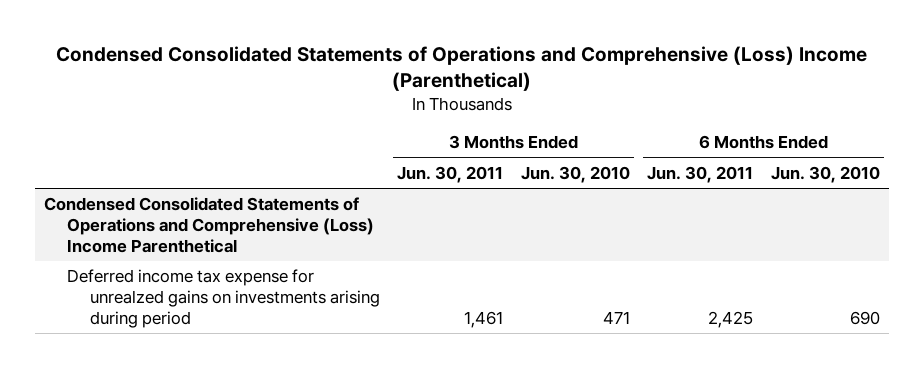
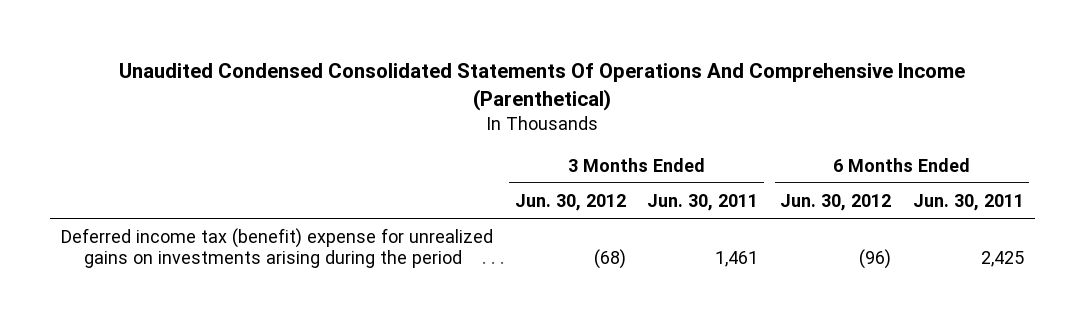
[55,46,867,92] Condensed Consolidated Statements of Operations and Comprehensive (Loss) Income (Parenthetical) -> [119,62,966,111] Unaudited Condensed Consolidated Statements Of Operations And Comprehensive Income (Parenthetical)
[520,166,630,184] Jun. 30, 2010 -> none
[770,166,880,184] Jun. 30, 2010 -> none
none -> [514,193,626,211] Jun. 30, 2012
none -> [780,193,892,211] Jun. 30, 2012
[43,197,374,253] Condensed Consolidated Statements of Operations and Comprehensive (Loss) Income Parenthetical -> none
[66,269,380,328] Deferred income tax expense for unrealzed gains on investments arising during period -> [60,227,493,269] Deferred income tax (benefit) expense for unrealized gains on investments arising during the period

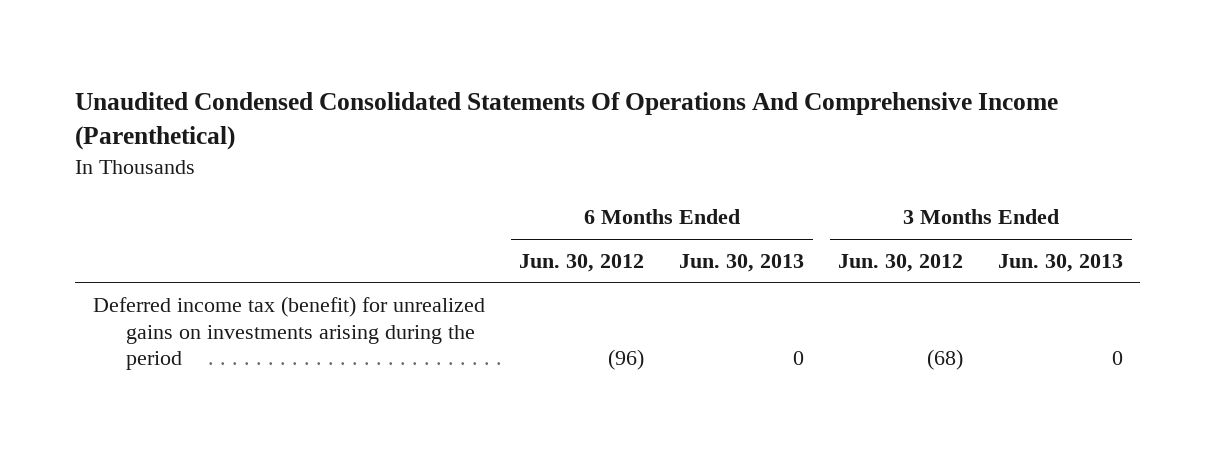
[647,193,759,211] Jun. 30, 2011 -> none
[913,193,1025,211] Jun. 30, 2011 -> none
none -> [678,253,804,272] Jun. 30, 2013
none -> [998,253,1124,272] Jun. 30, 2013
[60,227,493,269] Deferred income tax (benefit) expense for unrealized gains on investments arising during the period -> [92,295,485,371] Deferred income tax (benefit) for unrealized gains on investments arising during the period

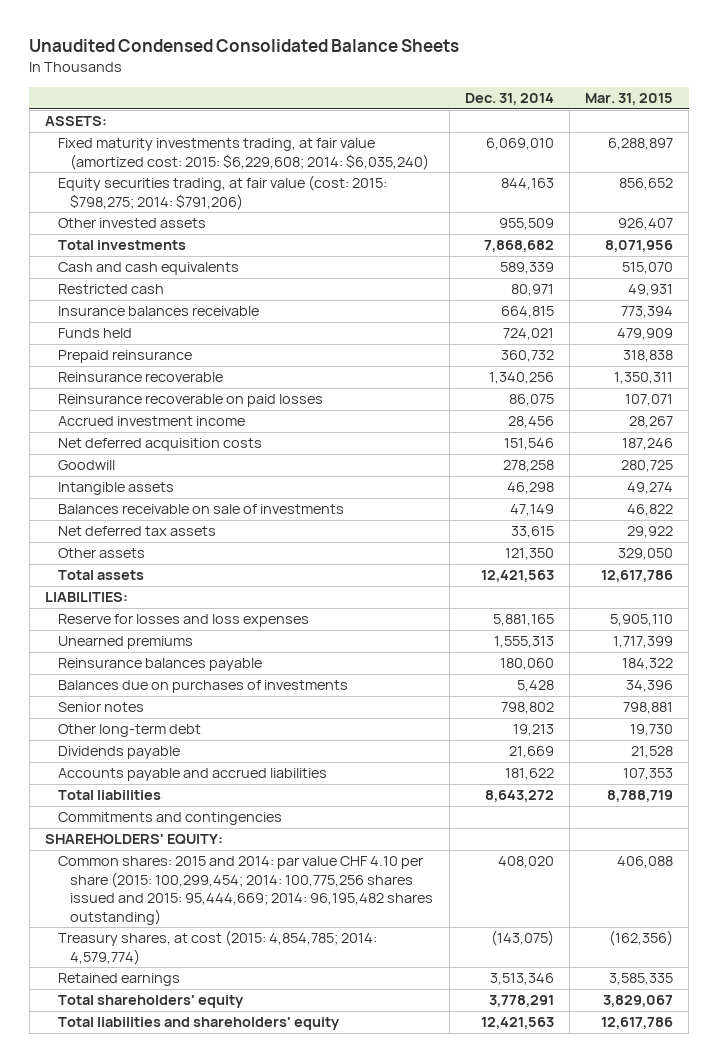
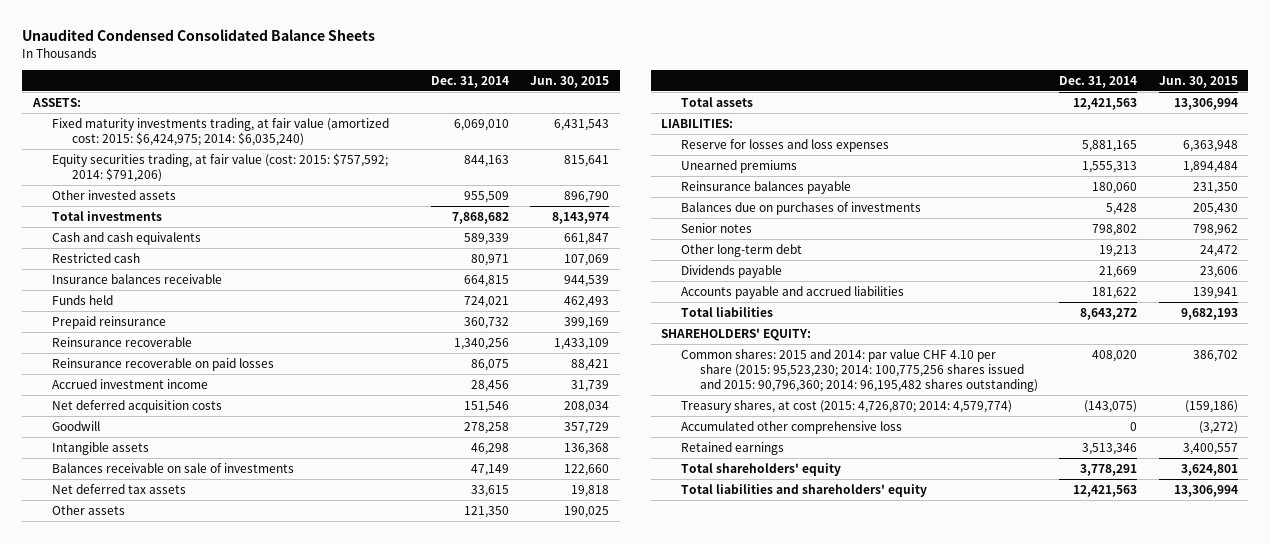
[585,93,674,106] Mar. 31, 2015 -> none
none -> [530,75,610,88] Jun. 30, 2015
[57,138,430,170] Fixed maturity investments trading, at fair value (amortized cost: 2015: $6,229,608; 2014: $6,035,240) -> [52,117,390,146] Fixed maturity investments trading, at fair value (amortized cost: 2015: $6,424,975; 2014: $6,035,240)
[57,175,387,210] Equity securities trading, at fair value (cost: 2015: $798,275; 2014: $791,206) -> [52,152,389,182] Equity securities trading, at fair value (cost: 2015: $757,592; 2014: $791,206)
[57,812,282,826] Commitments and contingencies -> none
[57,856,434,925] Common shares: 2015 and 2014: par value CHF 4.10 per share (2015: 100,299,454; 2014: 100,775,256 shares issued and 2015: 95,444,669; 2014: 96,195,482 shares outstanding) -> [680,348,1038,392] Common shares: 2015 and 2014: par value CHF 4.10 per share (2015: 95,523,230; 2014: 100,775,256 shares issued and 2015: 90,796,360; 2014: 96,195,482 shares outstanding)
[57,930,377,965] Treasury shares, at cost (2015: 4,854,785; 2014: 4,579,774) -> [680,399,1012,413] Treasury shares, at cost (2015: 4,726,870; 2014: 4,579,774)
none -> [680,420,902,434] Accumulated other comprehensive loss

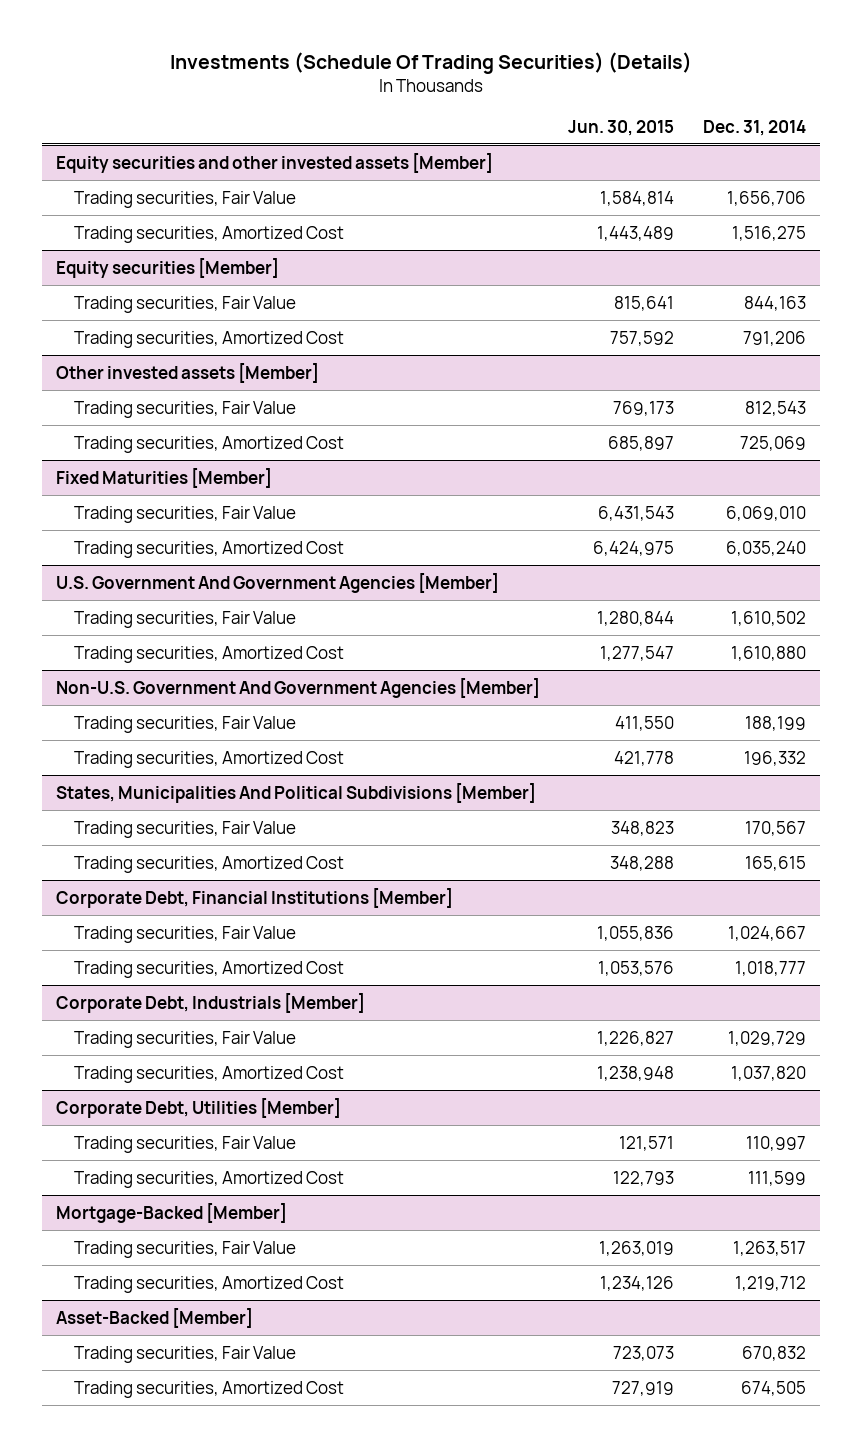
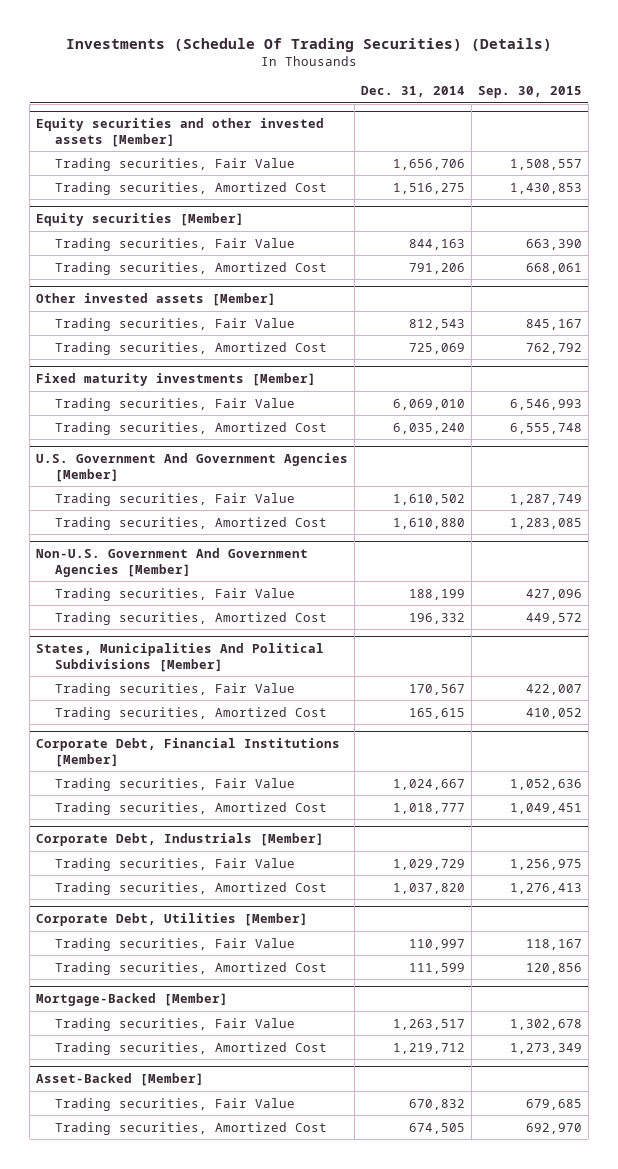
[568,119,675,136] Jun. 30, 2015 -> none
none -> [478,86,583,99] Sep. 30, 2015
[56,467,273,488] Fixed Maturities [Member] -> [36,373,317,387] Fixed maturity investments [Member]

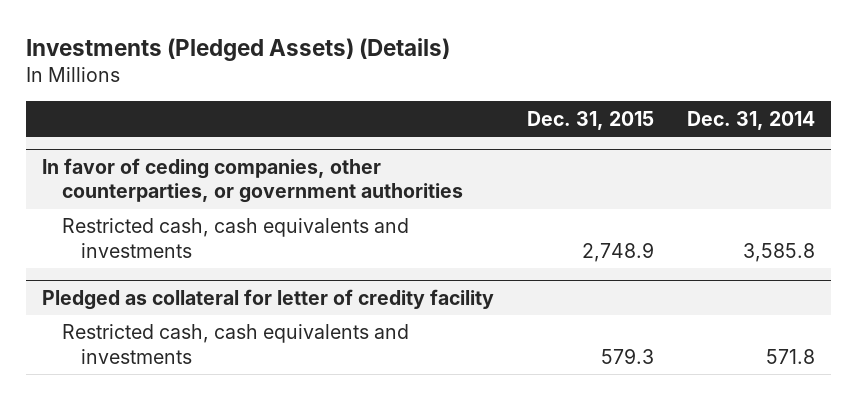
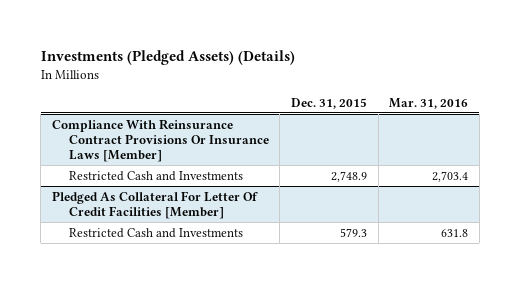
[686,110,815,130] Dec. 31, 2014 -> none
none -> [389,97,469,109] Mar. 31, 2016
[42,157,463,204] In favor of ceding companies, other counterparties, or government authorities -> [52,118,269,163] Compliance With Reinsurance Contract Provisions Or Insurance Laws [Member]
[61,218,409,259] Restricted cash, cash equivalents and investments -> [68,170,243,181] Restricted Cash and Investments
[42,288,495,310] Pledged as collateral for letter of credity facility -> [52,190,259,219] Pledged As Collateral For Letter Of Credit Facilities [Member]
[61,324,409,365] Restricted cash, cash equivalents and investments -> [68,227,243,238] Restricted Cash and Investments

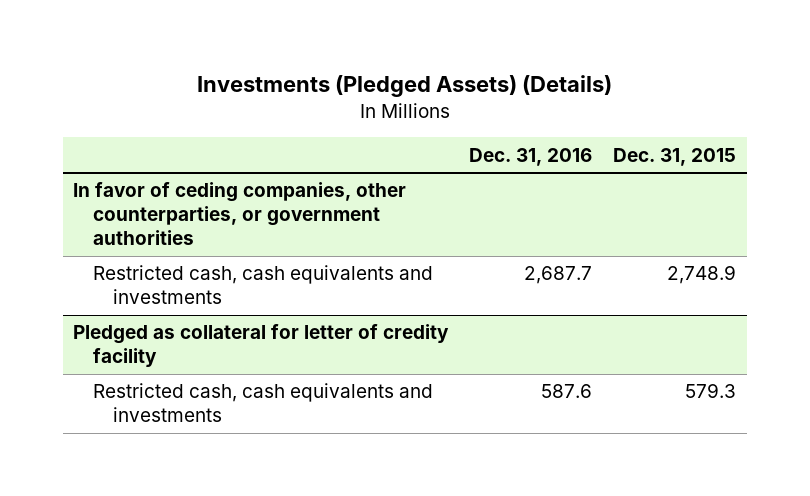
[389,97,469,109] Mar. 31, 2016 -> none
none -> [469,147,593,166] Dec. 31, 2016
[52,118,269,163] Compliance With Reinsurance Contract Provisions Or Insurance Laws [Member] -> [73,182,407,246] In favor of ceding companies, other counterparties, or government authorities
[68,170,243,181] Restricted Cash and Investments -> [92,265,433,305] Restricted cash, cash equivalents and investments
[52,190,259,219] Pledged As Collateral For Letter Of Credit Facilities [Member] -> [73,324,450,368] Pledged as collateral for letter of credity facility
[68,227,243,238] Restricted Cash and Investments -> [92,383,433,423] Restricted cash, cash equivalents and investments

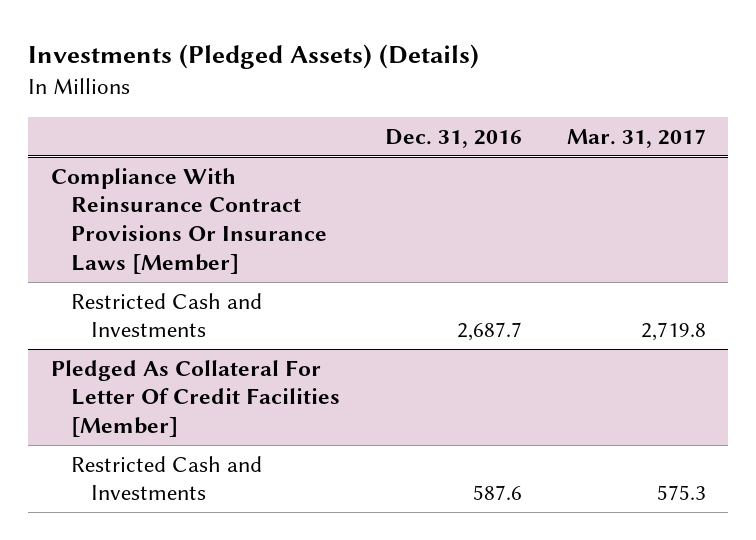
[613,147,737,166] Dec. 31, 2015 -> none
none -> [566,128,706,148] Mar. 31, 2017
[73,182,407,246] In favor of ceding companies, other counterparties, or government authorities -> [50,167,327,274] Compliance With Reinsurance Contract Provisions Or Insurance Laws [Member]
[92,265,433,305] Restricted cash, cash equivalents and investments -> [70,292,262,338] Restricted Cash and Investments
[73,324,450,368] Pledged as collateral for letter of credity facility -> [50,359,340,438] Pledged As Collateral For Letter Of Credit Facilities [Member]
[92,383,433,423] Restricted cash, cash equivalents and investments -> [70,455,262,501] Restricted Cash and Investments

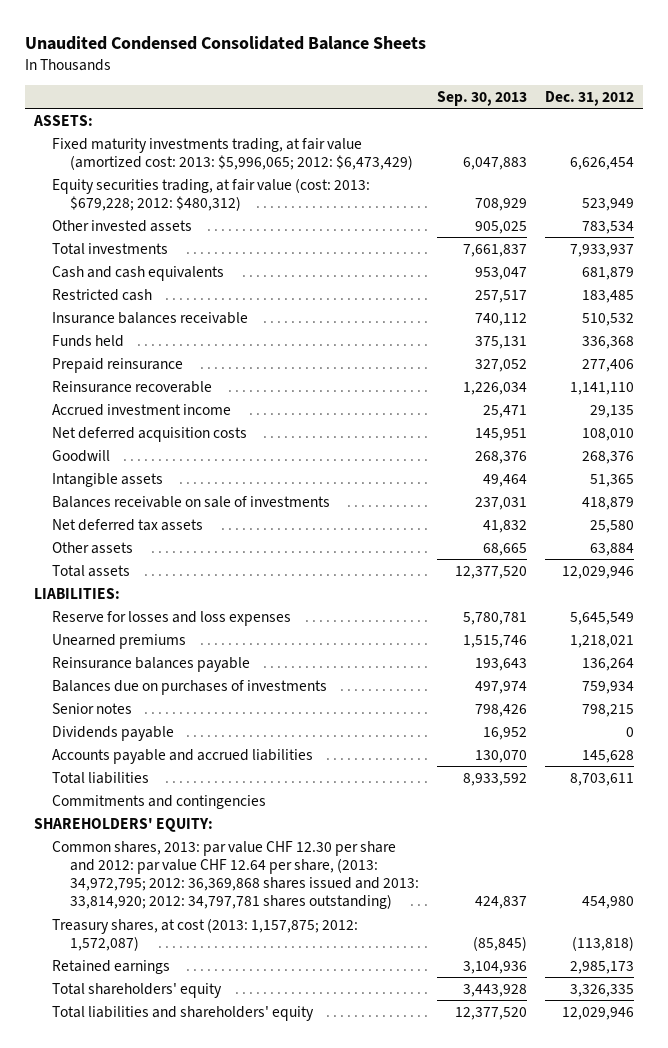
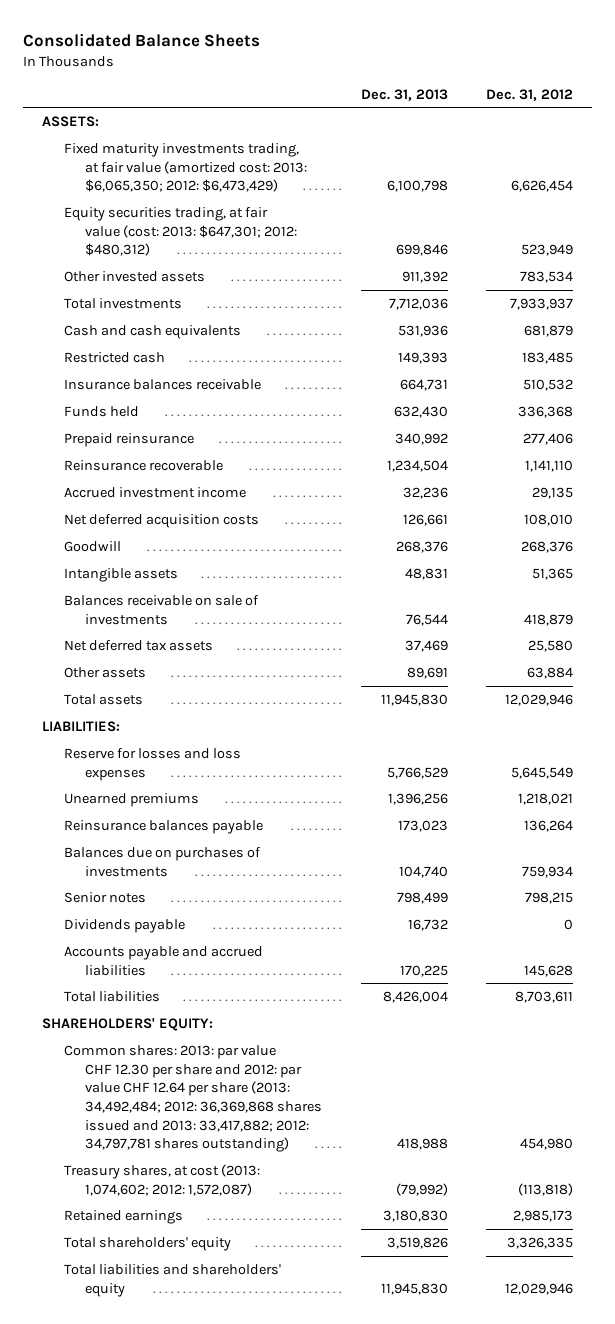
[24,35,426,50] Unaudited Condensed Consolidated Balance Sheets -> [23,33,261,48] Consolidated Balance Sheets
[436,90,527,106] Sep. 30, 2013 -> none
none -> [360,88,448,101] Dec. 31, 2013
[51,137,414,170] Fixed maturity investments trading, at fair value (amortized cost: 2013: $5,996,065; 2012: $6,473,429) -> [63,143,308,193] Fixed maturity investments trading, at fair value (amortized cost: 2013: $6,065,350; 2012: $6,473,429)
[51,177,370,211] Equity securities trading, at fair value (cost: 2013: $679,228; 2012: $480,312) -> [63,207,298,257] Equity securities trading, at fair value (cost: 2013: $647,301; 2012: $480,312)
[51,794,266,809] Commitments and contingencies -> none
[51,840,420,910] Common shares, 2013: par value CHF 12.30 per share and 2012: par value CHF 12.64 per share, (2013: 34,972,795; 2012: 36,369,868 shares issued and 2013: 33,814,920; 2012: 34,797,781 shares outstanding) -> [63,1045,323,1153] Common shares: 2013: par value CHF 12.30 per share and 2012: par value CHF 12.64 per share (2013: 34,492,484; 2012: 36,369,868 shares issued and 2013: 33,417,882; 2012: 34,797,781 shares outstanding)
[51,917,358,951] Treasury shares, at cost (2013: 1,157,875; 2012: 1,572,087) -> [63,1164,260,1196] Treasury shares, at cost (2013: 1,074,602; 2012: 1,572,087)

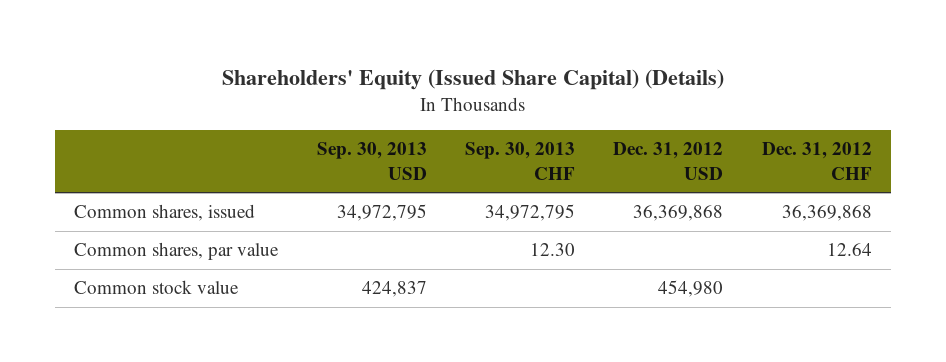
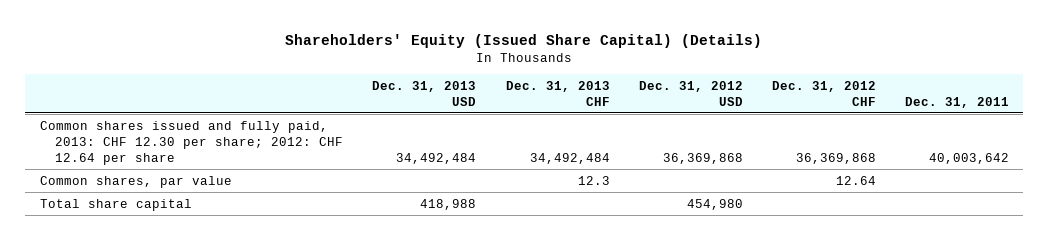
[316,141,427,180] Sep. 30, 2013 USD -> none
[465,141,576,180] Sep. 30, 2013 CHF -> none
none -> [372,80,477,106] Dec. 31, 2013 USD
none -> [505,80,610,106] Dec. 31, 2013 CHF
none -> [904,96,1009,108] Dec. 31, 2011
[74,204,256,222] Common shares, issued -> [40,120,344,165] Common shares issued and fully paid, 2013: CHF 12.30 per share; 2012: CHF 12.64 per share
[74,280,240,295] Common stock value -> [40,198,193,211] Total share capital

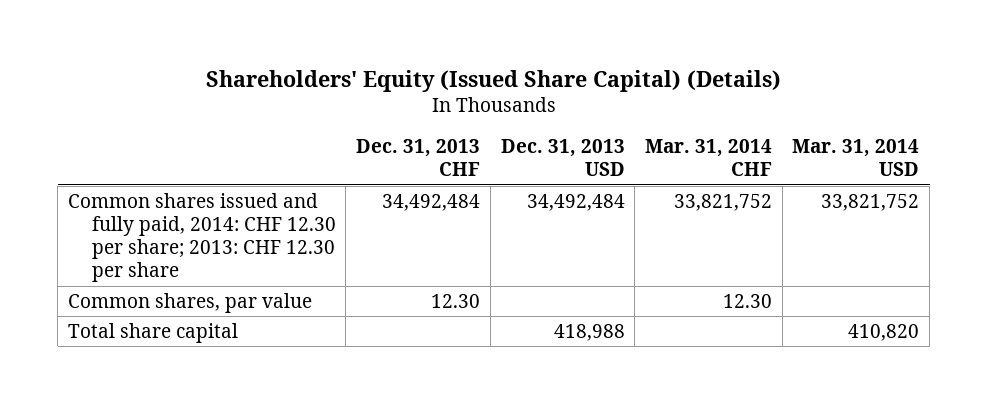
[638,80,743,106] Dec. 31, 2012 USD -> none
[771,80,876,106] Dec. 31, 2012 CHF -> none
[904,96,1009,108] Dec. 31, 2011 -> none
none -> [645,139,773,177] Mar. 31, 2014 CHF
none -> [792,139,920,177] Mar. 31, 2014 USD
[40,120,344,165] Common shares issued and fully paid, 2013: CHF 12.30 per share; 2012: CHF 12.64 per share -> [68,192,336,283] Common shares issued and fully paid, 2014: CHF 12.30 per share; 2013: CHF 12.30 per share
[577,175,610,185] 12.3 -> [431,293,481,308] 12.30

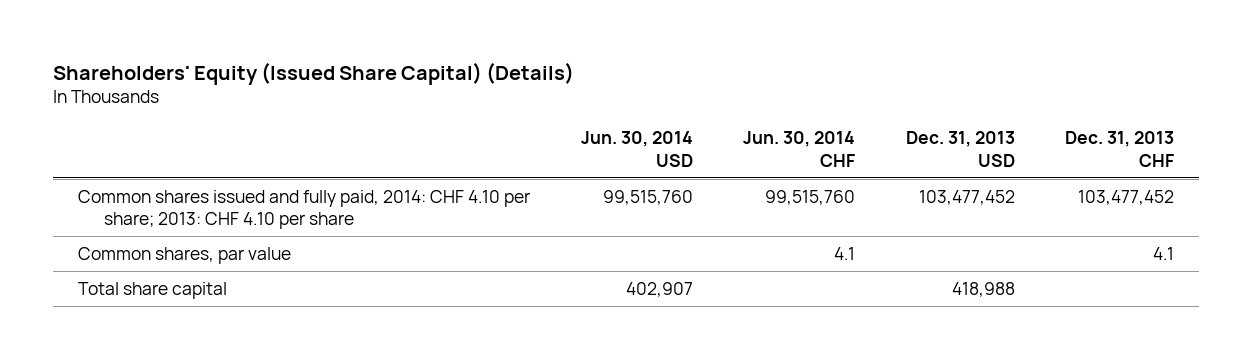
[645,139,773,177] Mar. 31, 2014 CHF -> none
[792,139,920,177] Mar. 31, 2014 USD -> none
none -> [580,131,693,167] Jun. 30, 2014 USD
none -> [743,131,856,167] Jun. 30, 2014 CHF
[68,192,336,283] Common shares issued and fully paid, 2014: CHF 12.30 per share; 2013: CHF 12.30 per share -> [78,189,531,229] Common shares issued and fully paid, 2014: CHF 4.10 per share; 2013: CHF 4.10 per share
[382,193,481,211] 34,492,484 -> [1078,189,1175,205] 103,477,452
[526,193,625,211] 34,492,484 -> [918,189,1015,205] 103,477,452
[431,293,481,308] 12.30 -> [1153,246,1175,260] 4.1

